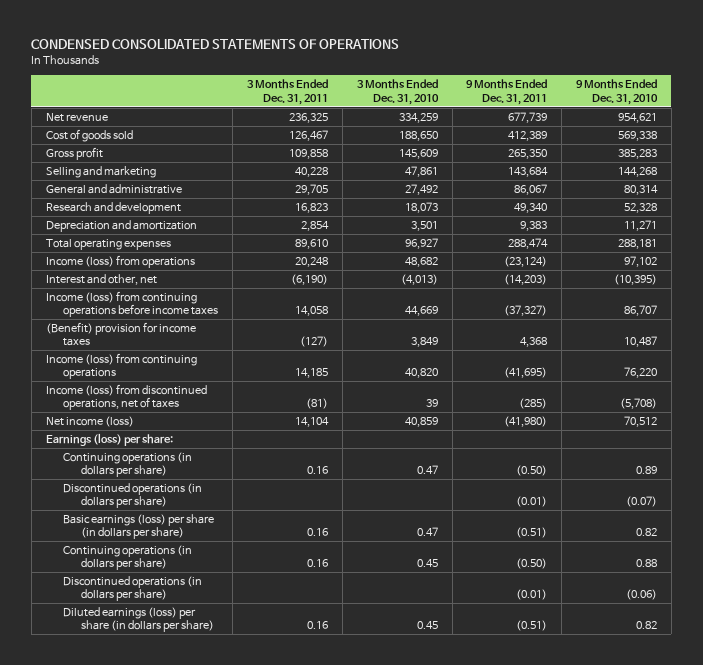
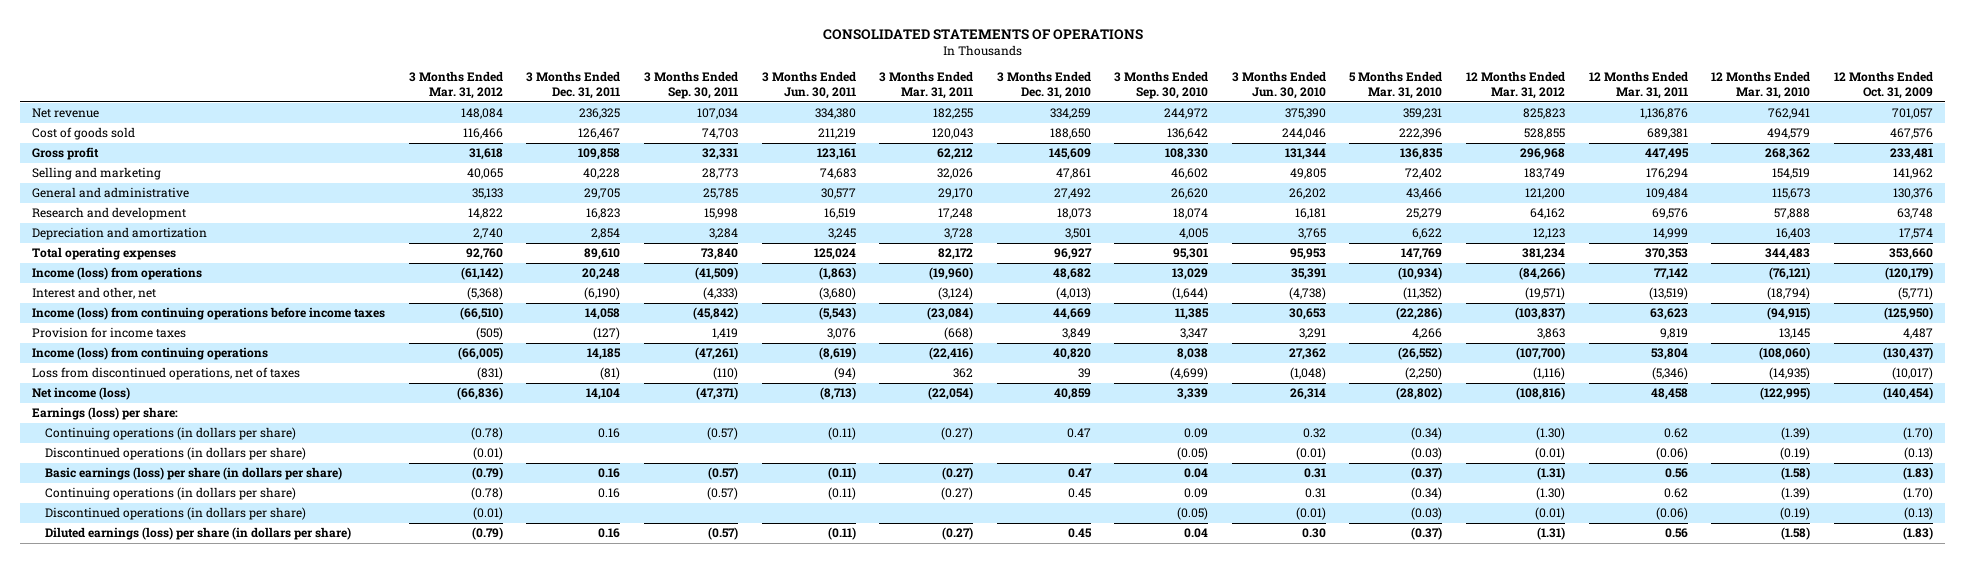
[31,38,400,49] CONDENSED CONSOLIDATED STATEMENTS OF OPERATIONS -> [822,28,1143,40] CONSOLIDATED STATEMENTS OF OPERATIONS
[466,79,548,105] 9 Months Ended Dec. 31, 2011 -> none
[576,79,659,105] 9 Months Ended Dec. 31, 2010 -> none
none -> [408,71,503,100] 3 Months Ended Mar. 31, 2012
none -> [643,71,738,100] 3 Months Ended Sep. 30, 2011
none -> [761,71,856,100] 3 Months Ended Jun. 30, 2011
none -> [879,71,974,100] 3 Months Ended Mar. 31, 2011
none -> [1114,71,1209,100] 3 Months Ended Sep. 30, 2010
none -> [1231,71,1326,100] 3 Months Ended Jun. 30, 2010
none -> [1349,71,1443,100] 5 Months Ended Mar. 31, 2010
none -> [1466,71,1566,100] 12 Months Ended Mar. 31, 2012
none -> [1588,71,1688,100] 12 Months Ended Mar. 31, 2011
none -> [1711,71,1811,100] 12 Months Ended Mar. 31, 2010
none -> [1833,71,1933,100] 12 Months Ended Oct. 31, 2009
[45,322,196,347] (Benefit) provision for income taxes -> [32,327,187,339] Provision for income taxes
[45,384,207,411] Income (loss) from discontinued operations, net of taxes -> [32,367,301,381] Loss from discontinued operations, net of taxes

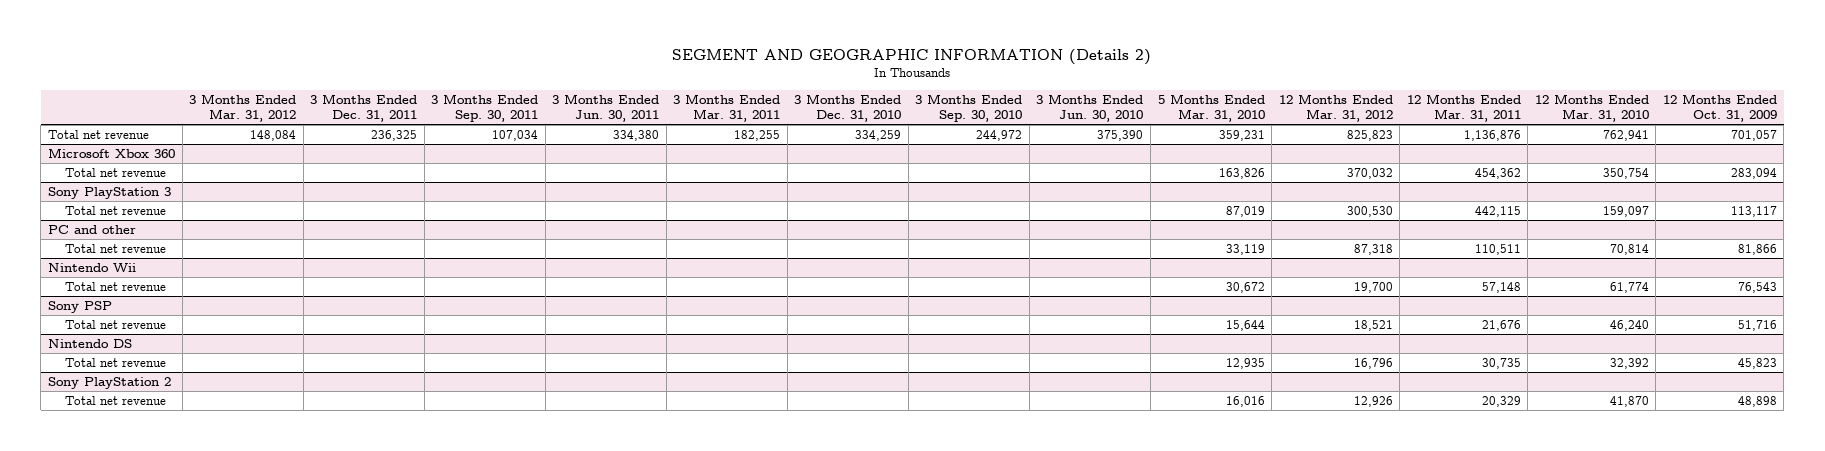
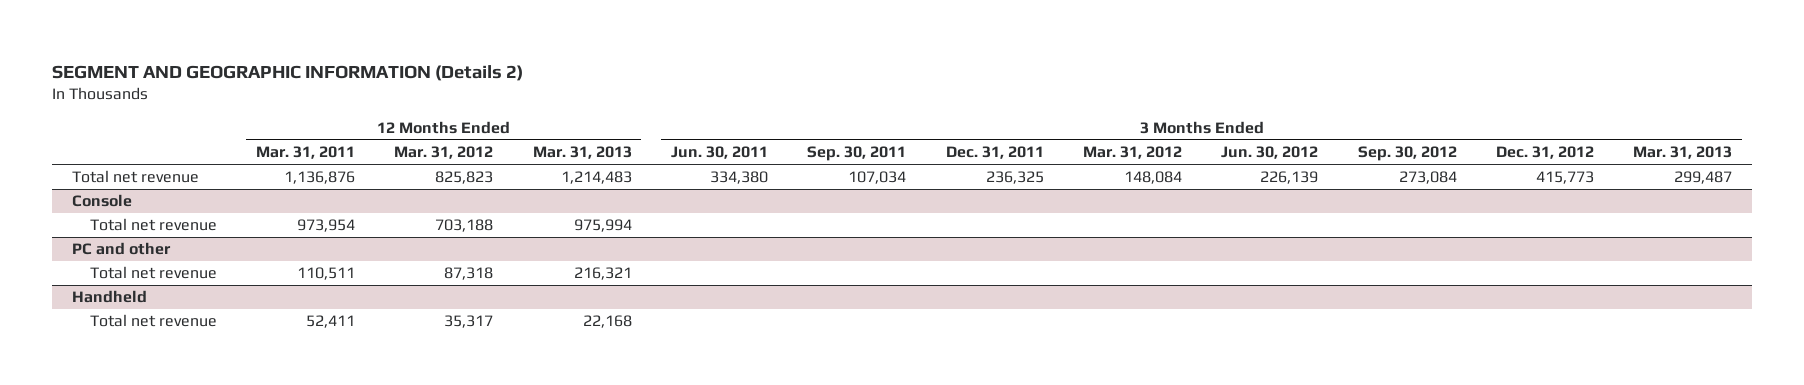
[673,93,781,122] 3 Months Ended Mar. 31, 2011 -> none
[794,93,902,122] 3 Months Ended Dec. 31, 2010 -> none
[915,93,1023,122] 3 Months Ended Sep. 30, 2010 -> none
[1036,93,1144,122] 3 Months Ended Jun. 30, 2010 -> none
[1157,93,1265,122] 5 Months Ended Mar. 31, 2010 -> none
[1534,93,1649,122] 12 Months Ended Mar. 31, 2010 -> none
[1662,93,1777,122] 12 Months Ended Oct. 31, 2009 -> none
none -> [532,146,632,160] Mar. 31, 2013
none -> [1221,146,1319,160] Jun. 30, 2012
none -> [1357,146,1457,162] Sep. 30, 2012
none -> [1495,146,1594,160] Dec. 31, 2012
none -> [1633,146,1733,160] Mar. 31, 2013
[48,147,176,158] Microsoft Xbox 360 -> none
[48,186,172,199] Sony PlayStation 3 -> none
[65,205,167,215] Total net revenue -> none
none -> [72,194,133,208] Console
[1346,167,1393,179] 370,032 -> [435,219,494,233] 703,188
[1474,167,1521,179] 454,362 -> [296,219,355,233] 973,954
[48,262,137,272] Nintendo Wii -> none
[48,300,113,313] Sony PSP -> none
[65,319,167,329] Total net revenue -> none
[48,338,133,348] Nintendo DS -> none
[65,357,167,367] Total net revenue -> none
[48,376,172,389] Sony PlayStation 2 -> none
[65,395,167,405] Total net revenue -> none
none -> [72,290,148,304] Handheld
[1353,281,1393,293] 19,700 -> [444,315,494,329] 35,317
[1481,281,1521,293] 57,148 -> [305,315,355,329] 52,411

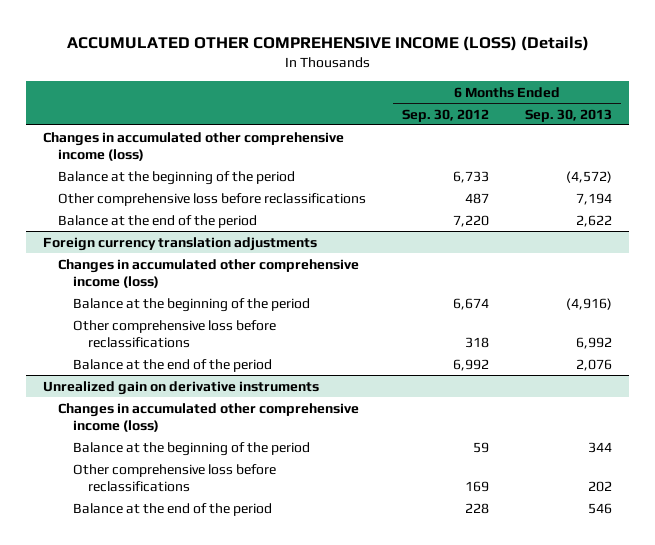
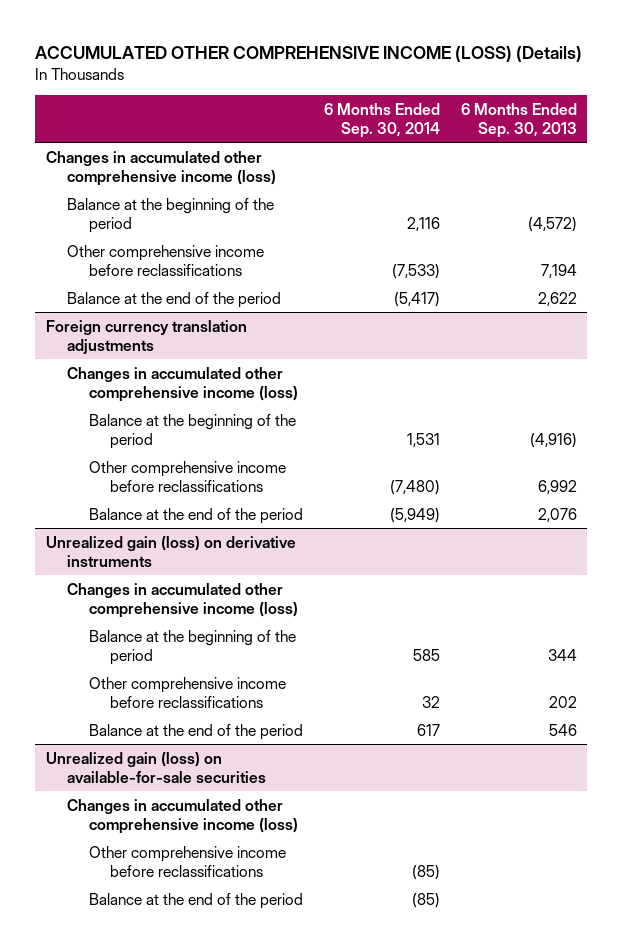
[401,108,489,122] Sep. 30, 2012 -> none
none -> [323,102,440,139] 6 Months Ended Sep. 30, 2014
[58,192,367,206] Other comprehensive loss before reclassifications -> [67,244,265,276] Other comprehensive income before reclassifications
[73,319,277,348] Other comprehensive loss before reclassifications -> [88,460,286,492] Other comprehensive income before reclassifications
[43,380,320,395] Unrealized gain on derivative instruments -> [45,535,296,567] Unrealized gain (loss) on derivative instruments
[73,463,277,492] Other comprehensive loss before reclassifications -> [88,676,286,708] Other comprehensive income before reclassifications
none -> [45,751,267,783] Unrealized gain (loss) on available-for-sale securities
none -> [67,798,298,834] Changes in accumulated other comprehensive income (loss)
none -> [88,845,286,877] Other comprehensive income before reclassifications
none -> [88,892,303,909] Balance at the end of the period

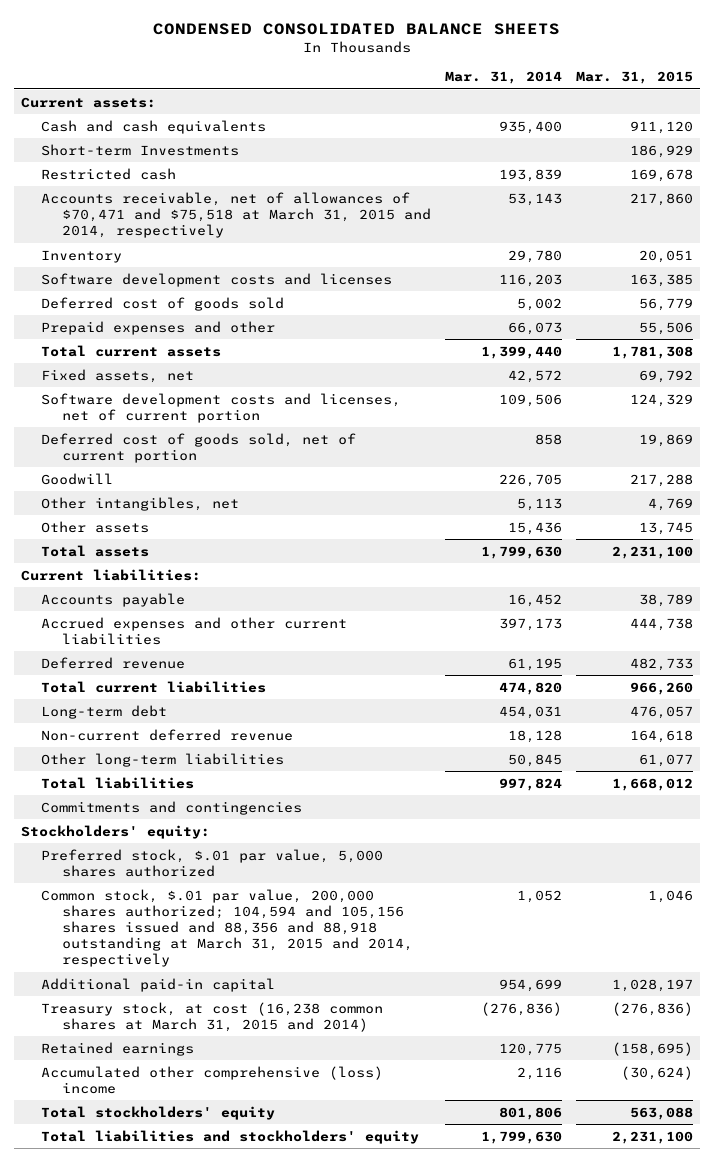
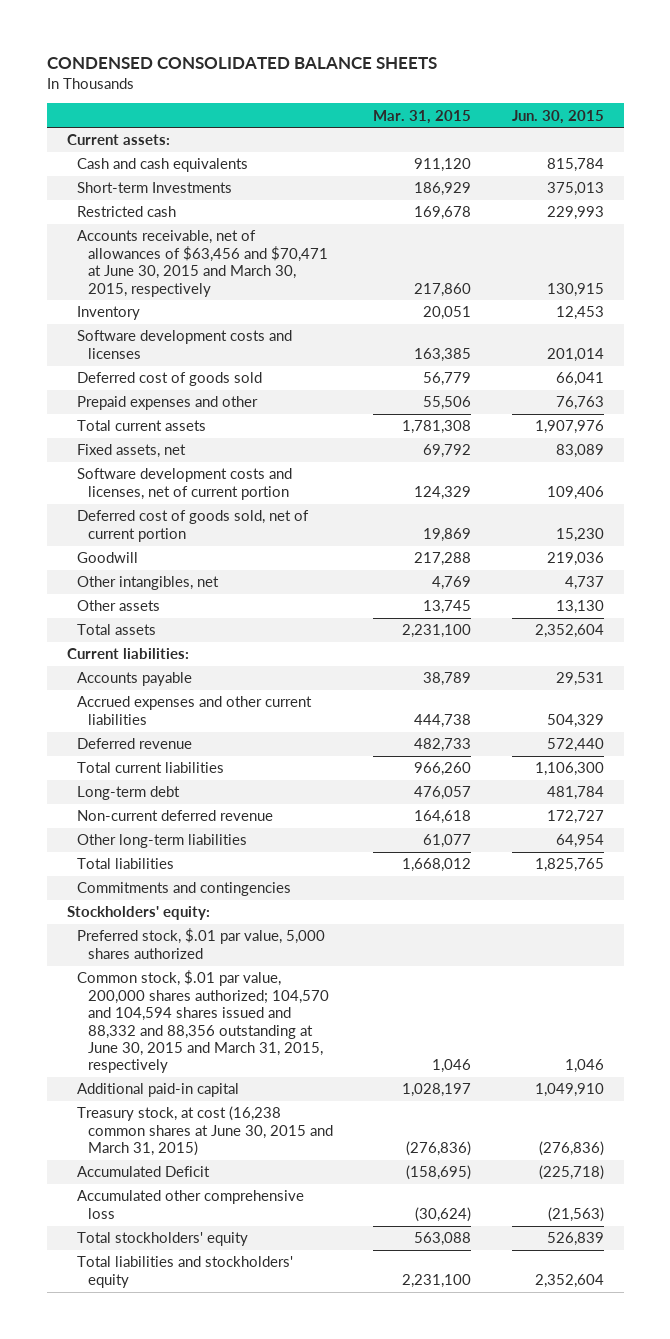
[444,71,562,85] Mar. 31, 2014 -> none
none -> [511,109,604,124] Jun. 30, 2015
[41,191,431,239] Accounts receivable, net of allowances of $70,471 and $75,518 at March 31, 2015 and 2014, respectively -> [77,230,329,297] Accounts receivable, net of allowances of $63,456 and $70,471 at June 30, 2015 and March 30, 2015, respectively
[41,888,413,968] Common stock, $.01 par value, 200,000 shares authorized; 104,594 and 105,156 shares issued and 88,356 and 88,918 outstanding at March 31, 2015 and 2014, respectively -> [77,970,330,1074] Common stock, $.01 par value, 200,000 shares authorized; 104,570 and 104,594 shares issued and 88,332 and 88,356 outstanding at June 30, 2015 and March 31, 2015, respectively
[41,1001,384,1032] Treasury stock, at cost (16,238 common shares at March 31, 2015 and 2014) -> [77,1106,334,1157] Treasury stock, at cost (16,238 common shares at June 30, 2015 and March 31, 2015)
[41,1041,195,1056] Retained earnings -> [77,1166,211,1178] Accumulated Deficit
[41,1065,384,1094] Accumulated other comprehensive (loss) income -> [77,1190,305,1219] Accumulated other comprehensive loss

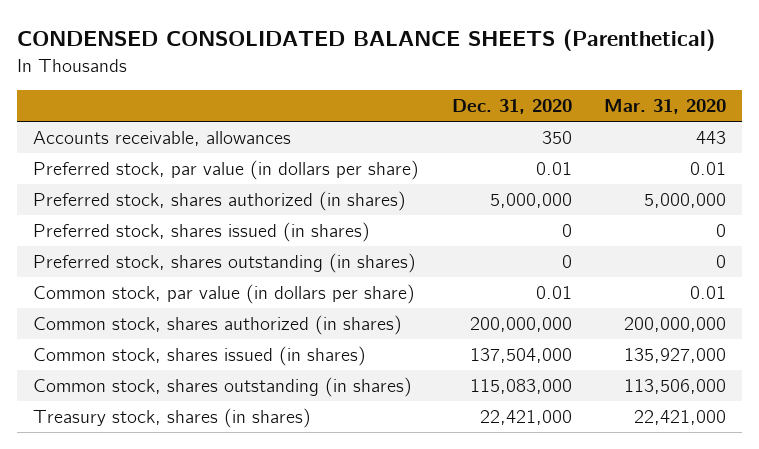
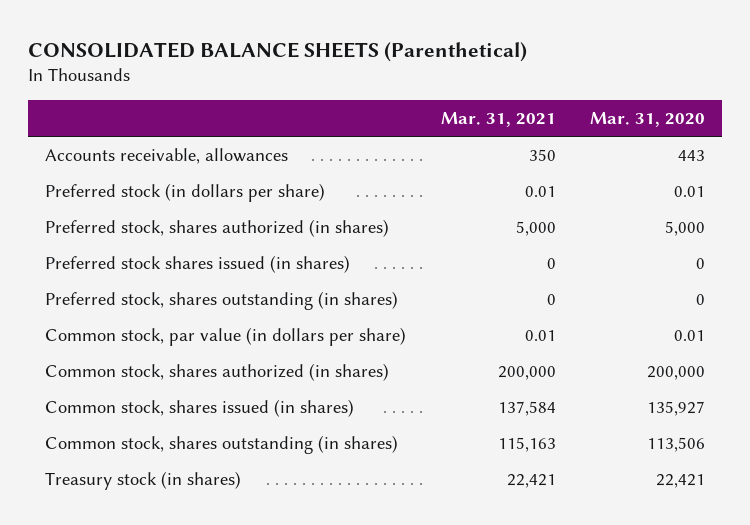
[17,29,716,52] CONDENSED CONSOLIDATED BALANCE SHEETS (Parenthetical) -> [27,41,527,62] CONSOLIDATED BALANCE SHEETS (Parenthetical)
[451,99,572,115] Dec. 31, 2020 -> none
none -> [440,112,556,128] Mar. 31, 2021
[33,159,420,180] Preferred stock, par value (in dollars per share) -> [45,183,326,203] Preferred stock (in dollars per share)
[643,192,726,208] 5,000,000 -> [665,221,706,237] 5,000
[33,221,371,242] Preferred stock, shares issued (in shares) -> [45,255,351,274] Preferred stock shares issued (in shares)
[623,316,726,332] 200,000,000 -> [647,366,706,381] 200,000
[623,347,726,363] 135,927,000 -> [647,401,706,417] 135,927
[623,378,726,394] 113,506,000 -> [647,437,706,453] 113,506
[33,407,312,428] Treasury stock, shares (in shares) -> [45,471,242,491] Treasury stock (in shares)
[633,409,726,425] 22,421,000 -> [656,474,706,489] 22,421

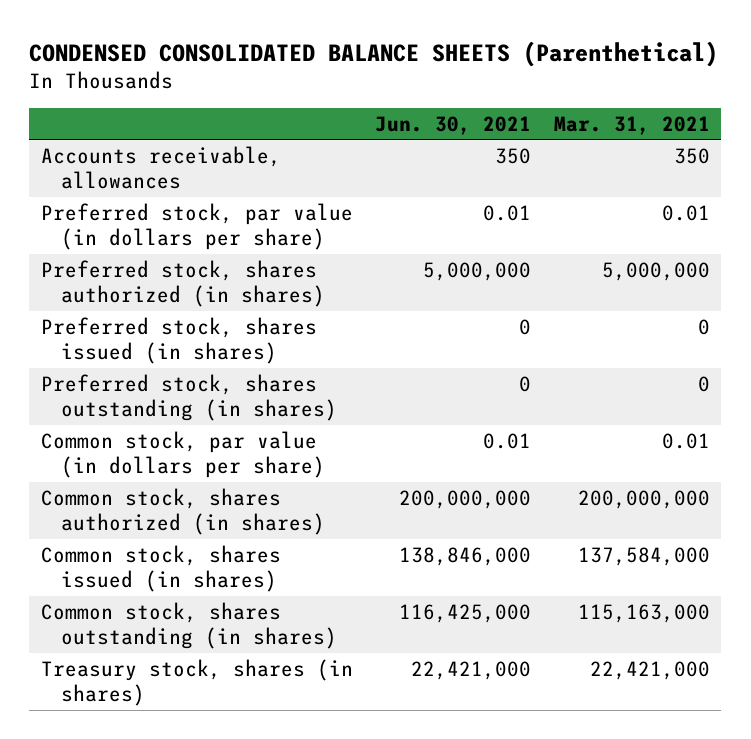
[27,41,527,62] CONSOLIDATED BALANCE SHEETS (Parenthetical) -> [29,40,719,67] CONDENSED CONSOLIDATED BALANCE SHEETS (Parenthetical)
[590,112,706,128] Mar. 31, 2020 -> none
none -> [375,116,532,136] Jun. 30, 2021
[45,183,326,203] Preferred stock (in dollars per share) -> [40,202,353,251] Preferred stock, par value (in dollars per share)
[515,221,556,237] 5,000 -> [602,261,711,281] 5,000,000
[45,255,351,274] Preferred stock shares issued (in shares) -> [40,316,317,365] Preferred stock, shares issued (in shares)
[497,366,556,381] 200,000 -> [578,489,711,509] 200,000,000
[497,401,556,417] 137,584 -> [578,546,711,566] 137,584,000
[497,437,556,453] 115,163 -> [578,603,711,623] 115,163,000
[45,471,242,491] Treasury stock (in shares) -> [40,658,353,707] Treasury stock, shares (in shares)
[506,474,556,489] 22,421 -> [590,660,711,680] 22,421,000

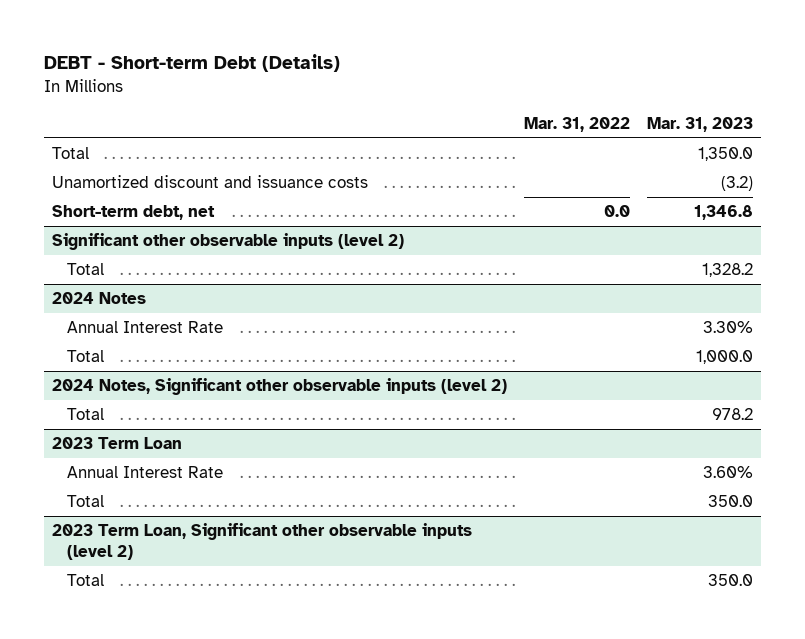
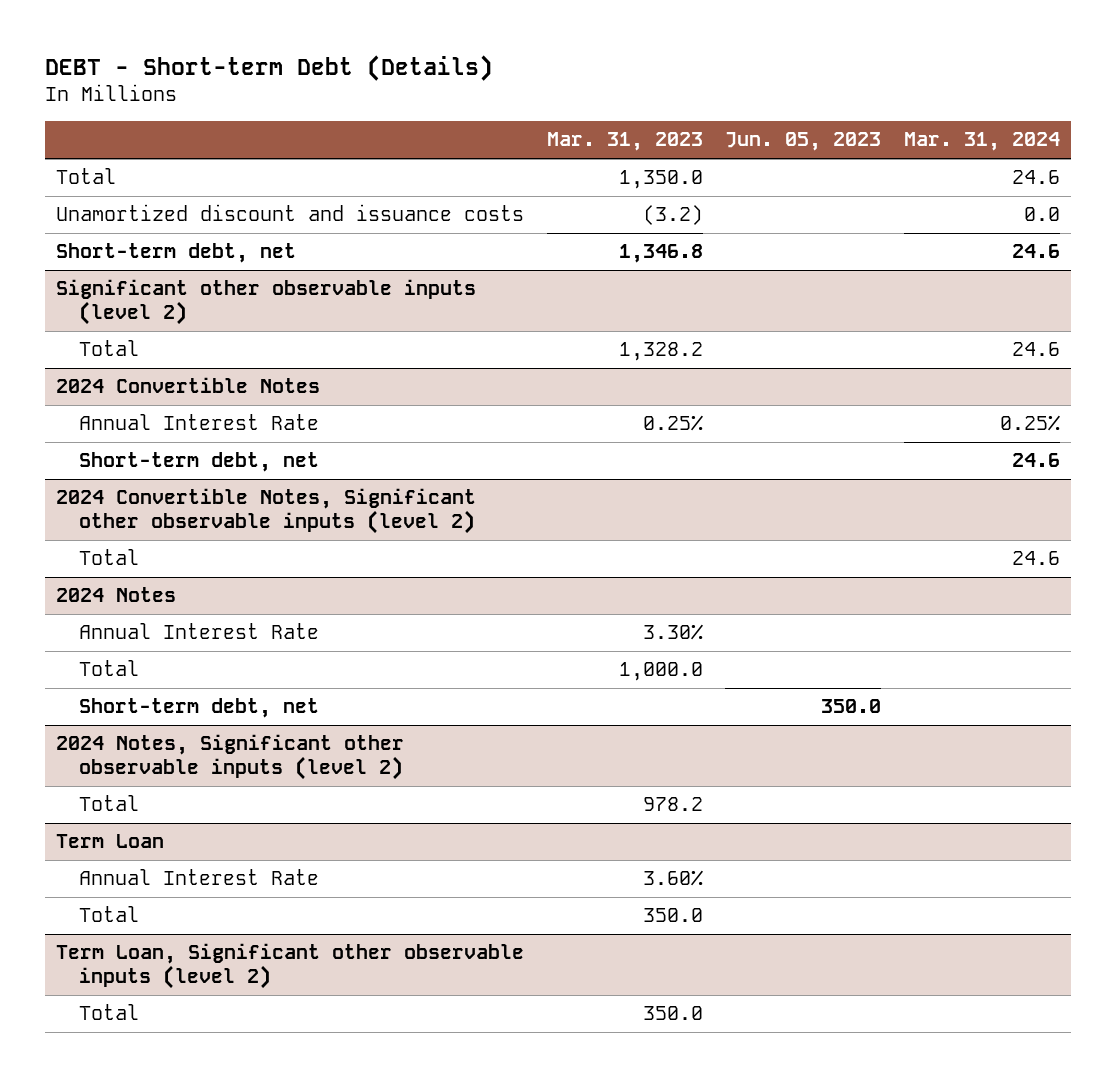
[523,116,630,132] Mar. 31, 2022 -> none
none -> [725,132,882,152] Jun. 05, 2023
none -> [903,132,1060,152] Mar. 31, 2024
none -> [56,377,321,394] 2024 Convertible Notes
none -> [78,414,319,431] Annual Interest Rate
none -> [78,452,319,473] Short-term debt, net
none -> [56,488,477,534] 2024 Convertible Notes, Significant other observable inputs (level 2)
none -> [78,549,139,566] Total
none -> [78,698,319,719] Short-term debt, net
[52,437,183,450] 2023 Term Loan -> [56,834,165,849] Term Loan
[52,523,473,561] 2023 Term Loan, Significant other observable inputs (level 2) -> [56,943,525,989] Term Loan, Significant other observable inputs (level 2)

